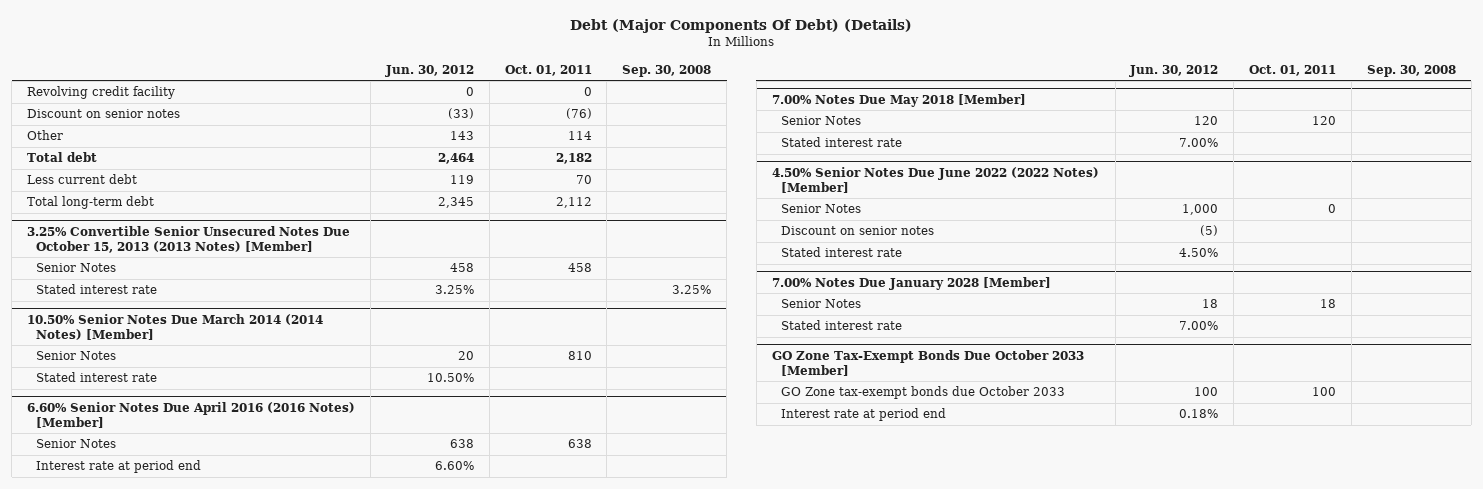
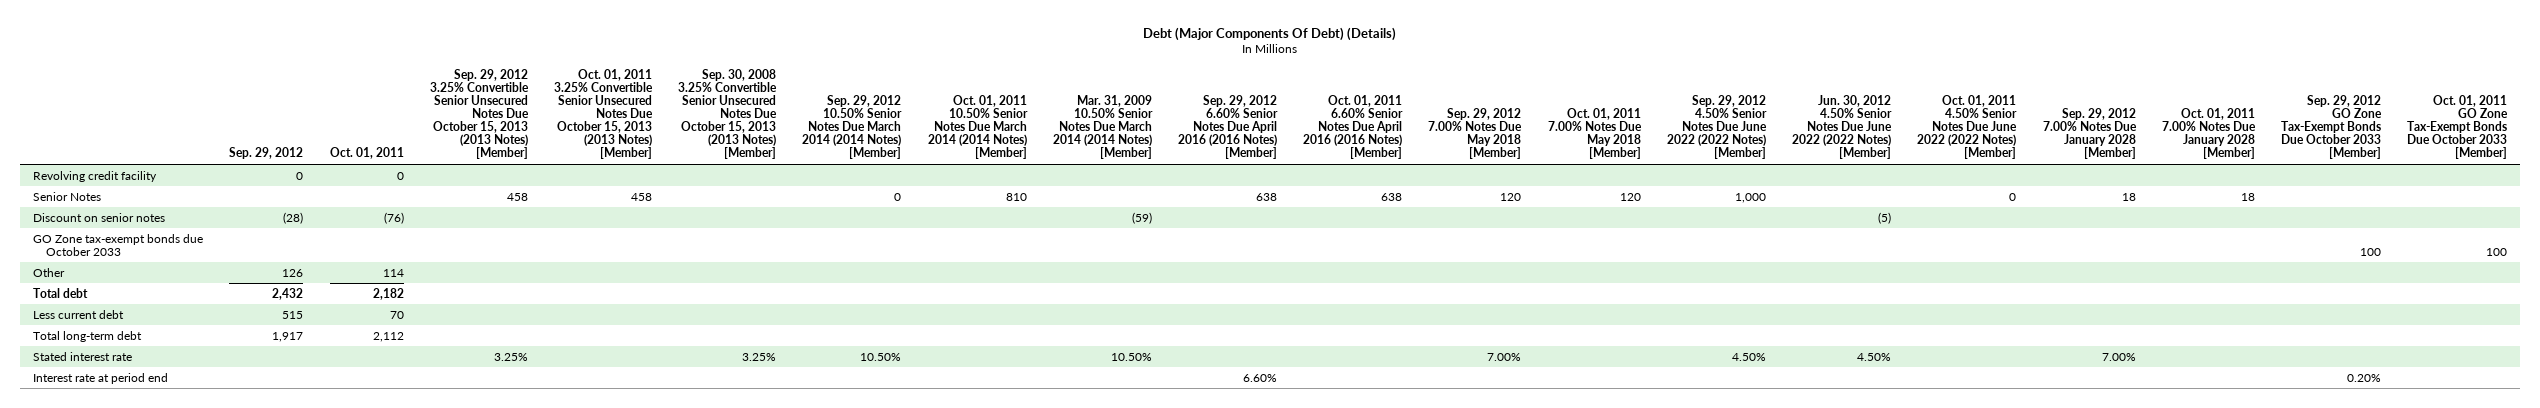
[384,64,474,77] Jun. 30, 2012 -> none
[622,64,712,77] Sep. 30, 2008 -> none
none -> [229,147,304,160] Sep. 29, 2012
none -> [429,69,529,160] Sep. 29, 2012 3.25% Convertible Senior Unsecured Notes Due October 15, 2013 (2013 Notes) [Member]
none -> [554,69,654,160] Oct. 01, 2011 3.25% Convertible Senior Unsecured Notes Due October 15, 2013 (2013 Notes) [Member]
none -> [678,69,778,160] Sep. 30, 2008 3.25% Convertible Senior Unsecured Notes Due October 15, 2013 (2013 Notes) [Member]
none -> [802,95,903,160] Sep. 29, 2012 10.50% Senior Notes Due March 2014 (2014 Notes) [Member]
none -> [927,95,1028,160] Oct. 01, 2011 10.50% Senior Notes Due March 2014 (2014 Notes) [Member]
none -> [1052,95,1153,160] Mar. 31, 2009 10.50% Senior Notes Due March 2014 (2014 Notes) [Member]
none -> [1178,95,1279,160] Sep. 29, 2012 6.60% Senior Notes Due April 2016 (2016 Notes) [Member]
none -> [1303,95,1404,160] Oct. 01, 2011 6.60% Senior Notes Due April 2016 (2016 Notes) [Member]
none -> [1428,108,1523,160] Sep. 29, 2012 7.00% Notes Due May 2018 [Member]
none -> [1547,108,1642,160] Oct. 01, 2011 7.00% Notes Due May 2018 [Member]
none -> [1666,95,1767,160] Sep. 29, 2012 4.50% Senior Notes Due June 2022 (2022 Notes) [Member]
none -> [1792,95,1893,160] Jun. 30, 2012 4.50% Senior Notes Due June 2022 (2022 Notes) [Member]
none -> [1917,95,2018,160] Oct. 01, 2011 4.50% Senior Notes Due June 2022 (2022 Notes) [Member]
none -> [2042,108,2137,160] Sep. 29, 2012 7.00% Notes Due January 2028 [Member]
none -> [2161,108,2256,160] Oct. 01, 2011 7.00% Notes Due January 2028 [Member]
none -> [2280,95,2382,160] Sep. 29, 2012 GO Zone Tax-Exempt Bonds Due October 2033 [Member]
none -> [2407,95,2509,160] Oct. 01, 2011 GO Zone Tax-Exempt Bonds Due October 2033 [Member]
none -> [33,191,102,201] Senior Notes
none -> [33,233,204,256] GO Zone tax-exempt bonds due October 2033
[27,225,351,253] 3.25% Convertible Senior Unsecured Notes Due October 15, 2013 (2013 Notes) [Member] -> none
[36,263,117,273] Senior Notes -> none
[27,313,324,340] 10.50% Senior Notes Due March 2014 (2014 Notes) [Member] -> none
[36,351,117,361] Senior Notes -> none
[36,372,158,383] Stated interest rate -> none
[27,401,356,428] 6.60% Senior Notes Due April 2016 (2016 Notes) [Member] -> none
[36,439,117,449] Senior Notes -> none
[771,93,1026,107] 7.00% Notes Due May 2018 [Member] -> none
[781,116,862,126] Senior Notes -> none
[781,137,903,148] Stated interest rate -> none
[771,166,1099,193] 4.50% Senior Notes Due June 2022 (2022 Notes) [Member] -> none
[781,204,862,214] Senior Notes -> none
[781,226,935,236] Discount on senior notes -> none
[781,247,903,258] Stated interest rate -> none
[771,276,1051,290] 7.00% Notes Due January 2028 [Member] -> none
[781,299,862,309] Senior Notes -> none
[781,320,903,331] Stated interest rate -> none
[771,349,1084,376] GO Zone Tax-Exempt Bonds Due October 2033 [Member] -> none
[781,386,1066,400] GO Zone tax-exempt bonds due October 2033 -> none
[781,408,947,422] Interest rate at period end -> none

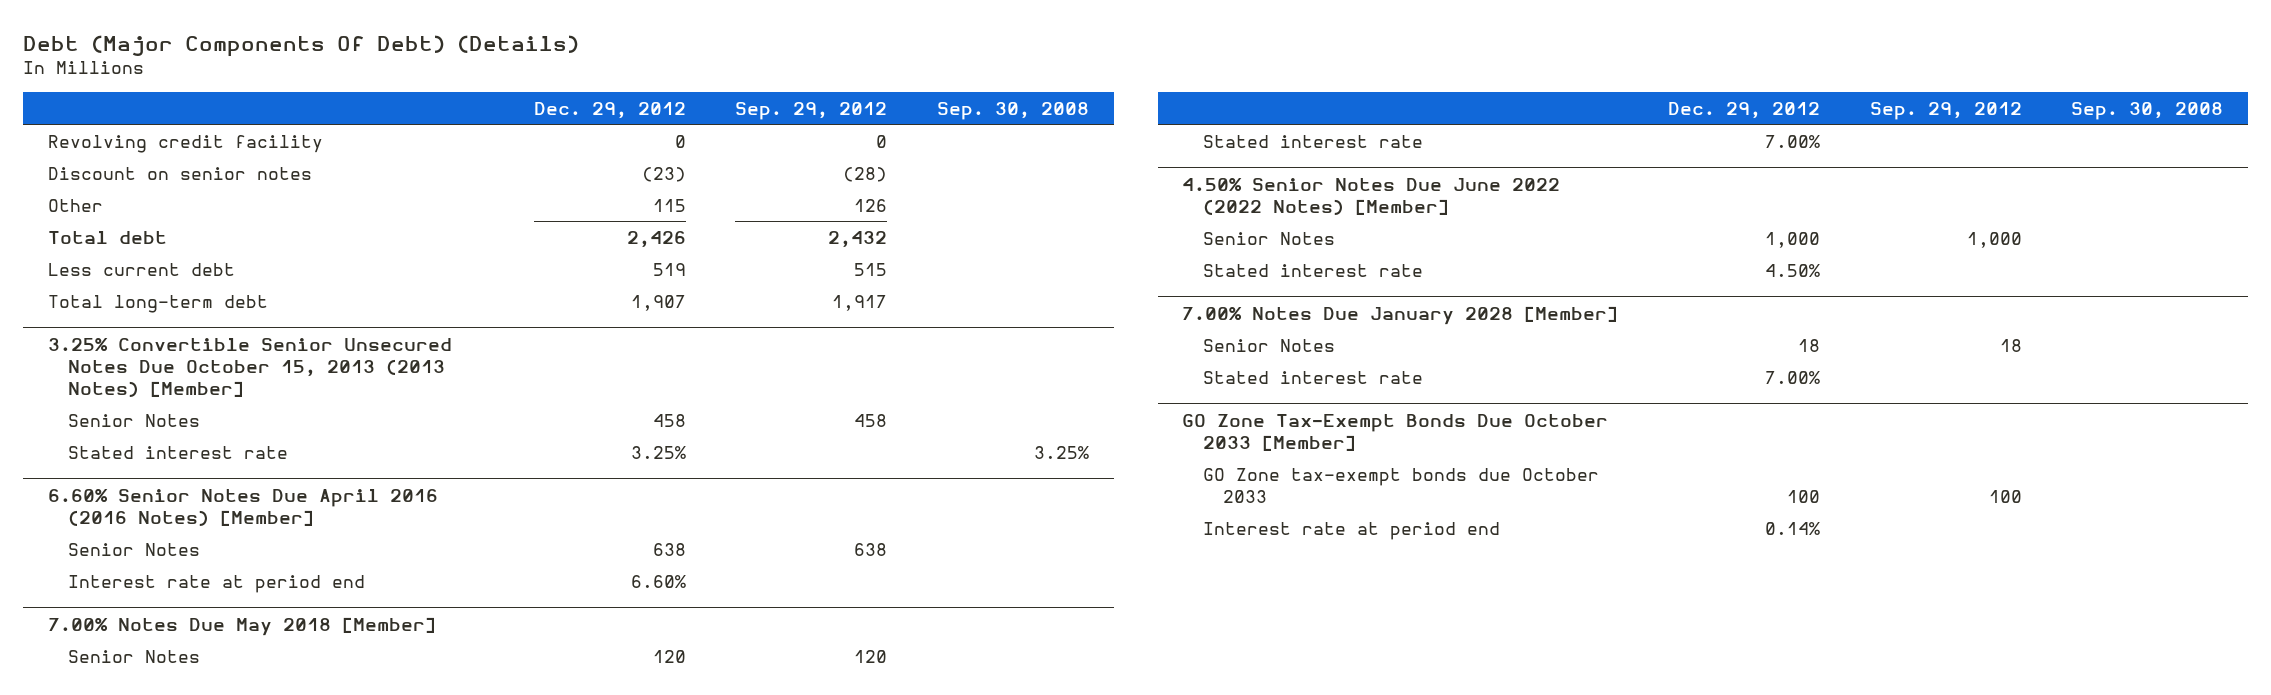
[329,147,404,160] Oct. 01, 2011 -> none
[429,69,529,160] Sep. 29, 2012 3.25% Convertible Senior Unsecured Notes Due October 15, 2013 (2013 Notes) [Member] -> none
[554,69,654,160] Oct. 01, 2011 3.25% Convertible Senior Unsecured Notes Due October 15, 2013 (2013 Notes) [Member] -> none
[678,69,778,160] Sep. 30, 2008 3.25% Convertible Senior Unsecured Notes Due October 15, 2013 (2013 Notes) [Member] -> none
[802,95,903,160] Sep. 29, 2012 10.50% Senior Notes Due March 2014 (2014 Notes) [Member] -> none
[927,95,1028,160] Oct. 01, 2011 10.50% Senior Notes Due March 2014 (2014 Notes) [Member] -> none
[1052,95,1153,160] Mar. 31, 2009 10.50% Senior Notes Due March 2014 (2014 Notes) [Member] -> none
[1178,95,1279,160] Sep. 29, 2012 6.60% Senior Notes Due April 2016 (2016 Notes) [Member] -> none
[1303,95,1404,160] Oct. 01, 2011 6.60% Senior Notes Due April 2016 (2016 Notes) [Member] -> none
[1428,108,1523,160] Sep. 29, 2012 7.00% Notes Due May 2018 [Member] -> none
[1547,108,1642,160] Oct. 01, 2011 7.00% Notes Due May 2018 [Member] -> none
[1666,95,1767,160] Sep. 29, 2012 4.50% Senior Notes Due June 2022 (2022 Notes) [Member] -> none
[1792,95,1893,160] Jun. 30, 2012 4.50% Senior Notes Due June 2022 (2022 Notes) [Member] -> none
[1917,95,2018,160] Oct. 01, 2011 4.50% Senior Notes Due June 2022 (2022 Notes) [Member] -> none
[2042,108,2137,160] Sep. 29, 2012 7.00% Notes Due January 2028 [Member] -> none
[2161,108,2256,160] Oct. 01, 2011 7.00% Notes Due January 2028 [Member] -> none
[2280,95,2382,160] Sep. 29, 2012 GO Zone Tax-Exempt Bonds Due October 2033 [Member] -> none
[2407,95,2509,160] Oct. 01, 2011 GO Zone Tax-Exempt Bonds Due October 2033 [Member] -> none
none -> [533,101,686,119] Dec. 29, 2012
none -> [936,101,1089,120] Sep. 30, 2008
[33,191,102,201] Senior Notes -> none
[33,233,204,256] GO Zone tax-exempt bonds due October 2033 -> none
none -> [48,337,453,397] 3.25% Convertible Senior Unsecured Notes Due October 15, 2013 (2013 Notes) [Member]
none -> [68,413,201,427] Senior Notes
none -> [48,488,439,526] 6.60% Senior Notes Due April 2016 (2016 Notes) [Member]
none -> [68,542,201,556] Senior Notes
none -> [48,616,437,636] 7.00% Notes Due May 2018 [Member]
none -> [68,649,201,663] Senior Notes
none -> [1202,134,1423,148] Stated interest rate
none -> [1182,177,1561,215] 4.50% Senior Notes Due June 2022 (2022 Notes) [Member]
none -> [1202,231,1335,245] Senior Notes
none -> [1202,263,1423,277] Stated interest rate
none -> [1182,305,1619,325] 7.00% Notes Due January 2028 [Member]
none -> [1202,338,1335,352] Senior Notes
none -> [1202,370,1423,384] Stated interest rate
none -> [1182,413,1609,451] GO Zone Tax-Exempt Bonds Due October 2033 [Member]
none -> [1202,467,1599,503] GO Zone tax-exempt bonds due October 2033
none -> [1202,521,1500,540] Interest rate at period end

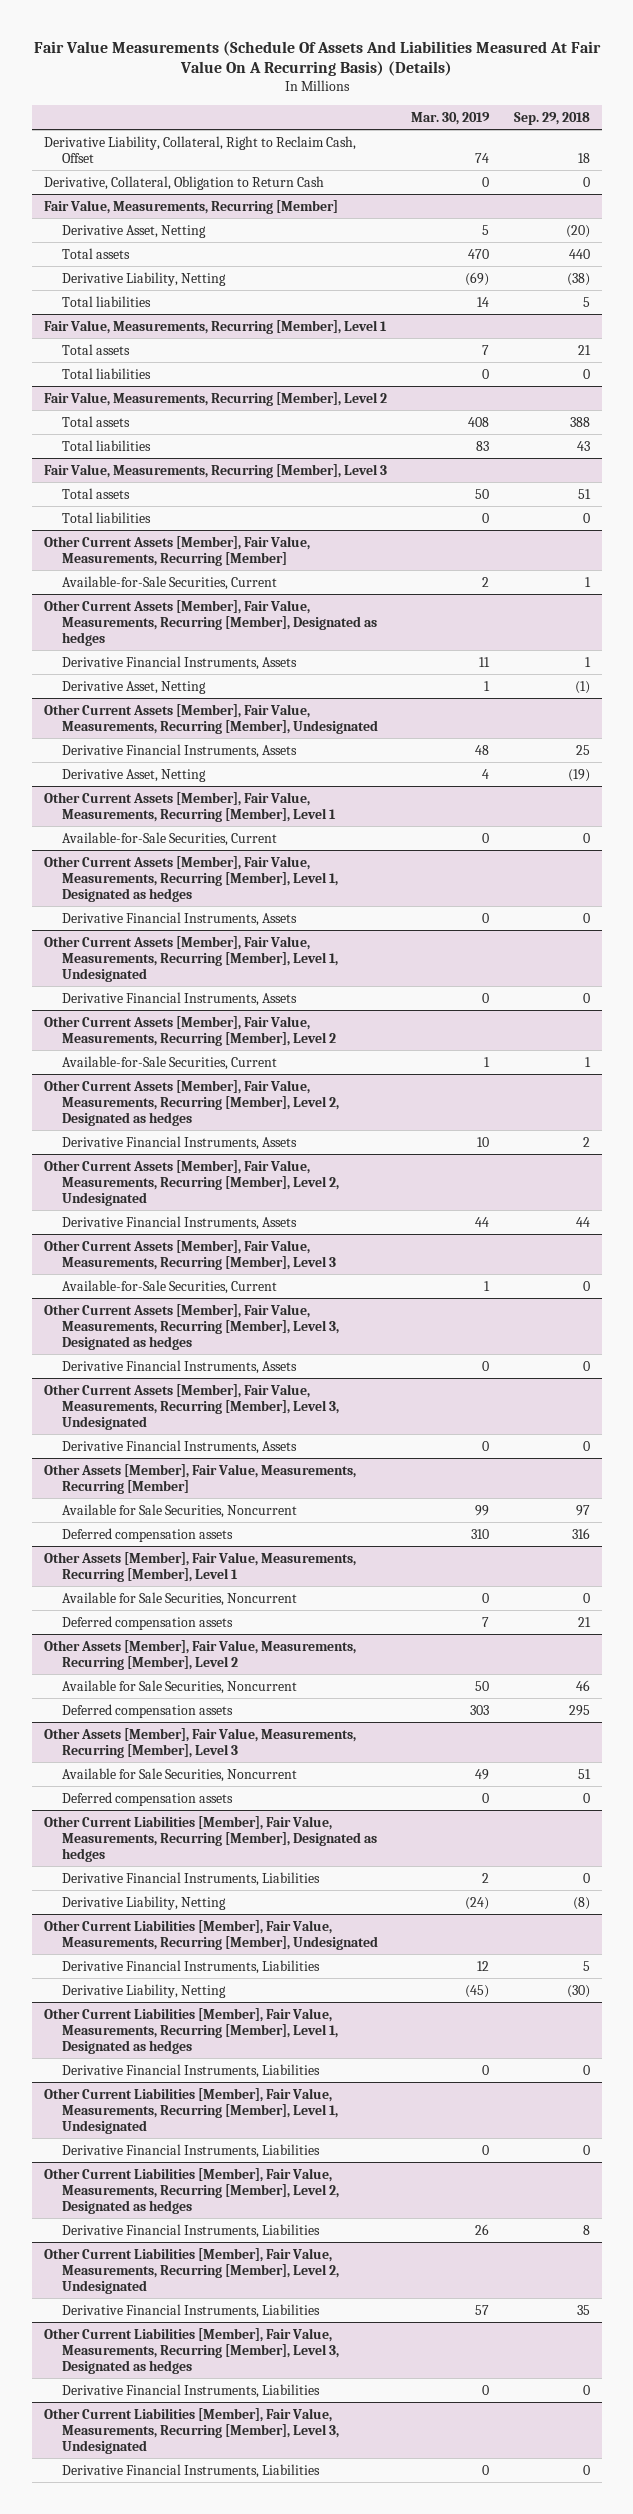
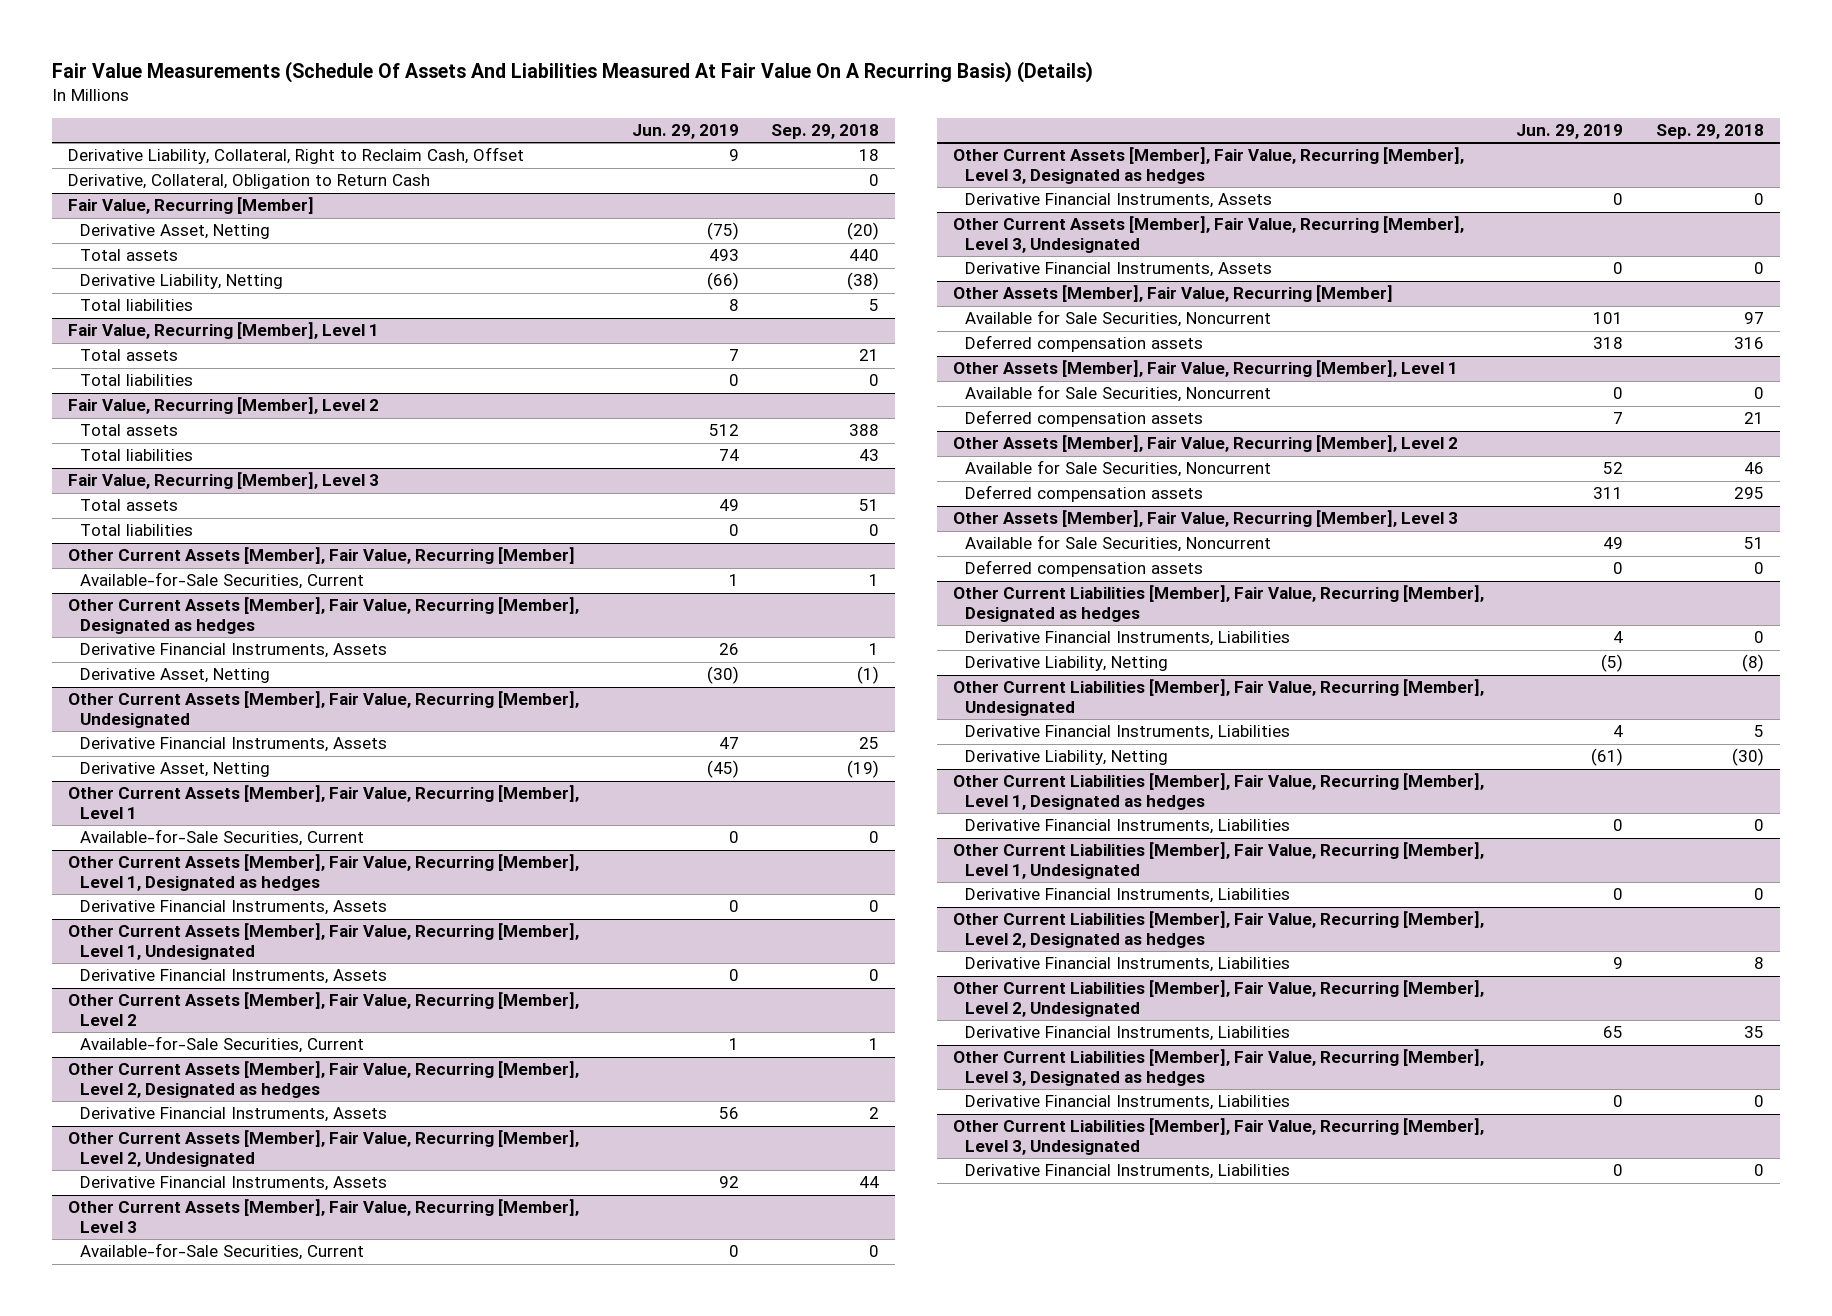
[411,111,491,125] Mar. 30, 2019 -> none
none -> [631,123,739,139] Jun. 29, 2019
[43,199,338,214] Fair Value, Measurements, Recurring [Member] -> [68,197,315,215] Fair Value, Recurring [Member]
[43,319,387,334] Fair Value, Measurements, Recurring [Member], Level 1 -> [68,322,380,340] Fair Value, Recurring [Member], Level 1
[43,391,387,406] Fair Value, Measurements, Recurring [Member], Level 2 -> [68,397,380,415] Fair Value, Recurring [Member], Level 2
[43,463,387,478] Fair Value, Measurements, Recurring [Member], Level 3 -> [68,472,380,490] Fair Value, Recurring [Member], Level 3
[43,535,310,566] Other Current Assets [Member], Fair Value, Measurements, Recurring [Member] -> [68,547,576,565] Other Current Assets [Member], Fair Value, Recurring [Member]
[43,599,378,646] Other Current Assets [Member], Fair Value, Measurements, Recurring [Member], Designated as hedges -> [68,597,580,634] Other Current Assets [Member], Fair Value, Recurring [Member], Designated as hedges
[43,703,379,734] Other Current Assets [Member], Fair Value, Measurements, Recurring [Member], Undesignated -> [68,691,580,728] Other Current Assets [Member], Fair Value, Recurring [Member], Undesignated
[43,791,337,822] Other Current Assets [Member], Fair Value, Measurements, Recurring [Member], Level 1 -> [68,785,580,819] Other Current Assets [Member], Fair Value, Recurring [Member], Level 1
[43,855,339,902] Other Current Assets [Member], Fair Value, Measurements, Recurring [Member], Level 1, Designated as hedges -> [68,854,580,891] Other Current Assets [Member], Fair Value, Recurring [Member], Level 1, Designated as hedges
[43,935,339,982] Other Current Assets [Member], Fair Value, Measurements, Recurring [Member], Level 1, Undesignated -> [68,923,580,960] Other Current Assets [Member], Fair Value, Recurring [Member], Level 1, Undesignated
[43,1015,337,1046] Other Current Assets [Member], Fair Value, Measurements, Recurring [Member], Level 2 -> [68,992,580,1026] Other Current Assets [Member], Fair Value, Recurring [Member], Level 2
[43,1079,340,1126] Other Current Assets [Member], Fair Value, Measurements, Recurring [Member], Level 2, Designated as hedges -> [68,1061,580,1098] Other Current Assets [Member], Fair Value, Recurring [Member], Level 2, Designated as hedges
[43,1159,340,1206] Other Current Assets [Member], Fair Value, Measurements, Recurring [Member], Level 2, Undesignated -> [68,1130,580,1167] Other Current Assets [Member], Fair Value, Recurring [Member], Level 2, Undesignated
[43,1239,337,1270] Other Current Assets [Member], Fair Value, Measurements, Recurring [Member], Level 3 -> [68,1199,580,1233] Other Current Assets [Member], Fair Value, Recurring [Member], Level 3
[43,1303,340,1350] Other Current Assets [Member], Fair Value, Measurements, Recurring [Member], Level 3, Designated as hedges -> [953,147,1465,184] Other Current Assets [Member], Fair Value, Recurring [Member], Level 3, Designated as hedges
[43,1383,340,1430] Other Current Assets [Member], Fair Value, Measurements, Recurring [Member], Level 3, Undesignated -> [953,216,1465,253] Other Current Assets [Member], Fair Value, Recurring [Member], Level 3, Undesignated
[43,1463,356,1494] Other Assets [Member], Fair Value, Measurements, Recurring [Member] -> [953,285,1394,303] Other Assets [Member], Fair Value, Recurring [Member]
[43,1551,356,1582] Other Assets [Member], Fair Value, Measurements, Recurring [Member], Level 1 -> [953,360,1459,378] Other Assets [Member], Fair Value, Recurring [Member], Level 1
[43,1639,356,1670] Other Assets [Member], Fair Value, Measurements, Recurring [Member], Level 2 -> [953,435,1459,453] Other Assets [Member], Fair Value, Recurring [Member], Level 2
[43,1727,356,1758] Other Assets [Member], Fair Value, Measurements, Recurring [Member], Level 3 -> [953,510,1459,528] Other Assets [Member], Fair Value, Recurring [Member], Level 3
[43,1815,378,1862] Other Current Liabilities [Member], Fair Value, Measurements, Recurring [Member], Designated as hedges -> [953,585,1485,622] Other Current Liabilities [Member], Fair Value, Recurring [Member], Designated as hedges
[43,1919,379,1950] Other Current Liabilities [Member], Fair Value, Measurements, Recurring [Member], Undesignated -> [953,679,1485,716] Other Current Liabilities [Member], Fair Value, Recurring [Member], Undesignated
[43,2007,339,2054] Other Current Liabilities [Member], Fair Value, Measurements, Recurring [Member], Level 1, Designated as hedges -> [953,773,1485,810] Other Current Liabilities [Member], Fair Value, Recurring [Member], Level 1, Designated as hedges
[43,2087,339,2134] Other Current Liabilities [Member], Fair Value, Measurements, Recurring [Member], Level 1, Undesignated -> [953,842,1485,879] Other Current Liabilities [Member], Fair Value, Recurring [Member], Level 1, Undesignated
[43,2167,340,2214] Other Current Liabilities [Member], Fair Value, Measurements, Recurring [Member], Level 2, Designated as hedges -> [953,911,1485,948] Other Current Liabilities [Member], Fair Value, Recurring [Member], Level 2, Designated as hedges
[43,2247,340,2294] Other Current Liabilities [Member], Fair Value, Measurements, Recurring [Member], Level 2, Undesignated -> [953,980,1485,1017] Other Current Liabilities [Member], Fair Value, Recurring [Member], Level 2, Undesignated
[43,2327,340,2374] Other Current Liabilities [Member], Fair Value, Measurements, Recurring [Member], Level 3, Designated as hedges -> [953,1049,1485,1086] Other Current Liabilities [Member], Fair Value, Recurring [Member], Level 3, Designated as hedges
[43,2407,340,2454] Other Current Liabilities [Member], Fair Value, Measurements, Recurring [Member], Level 3, Undesignated -> [953,1118,1485,1155] Other Current Liabilities [Member], Fair Value, Recurring [Member], Level 3, Undesignated

